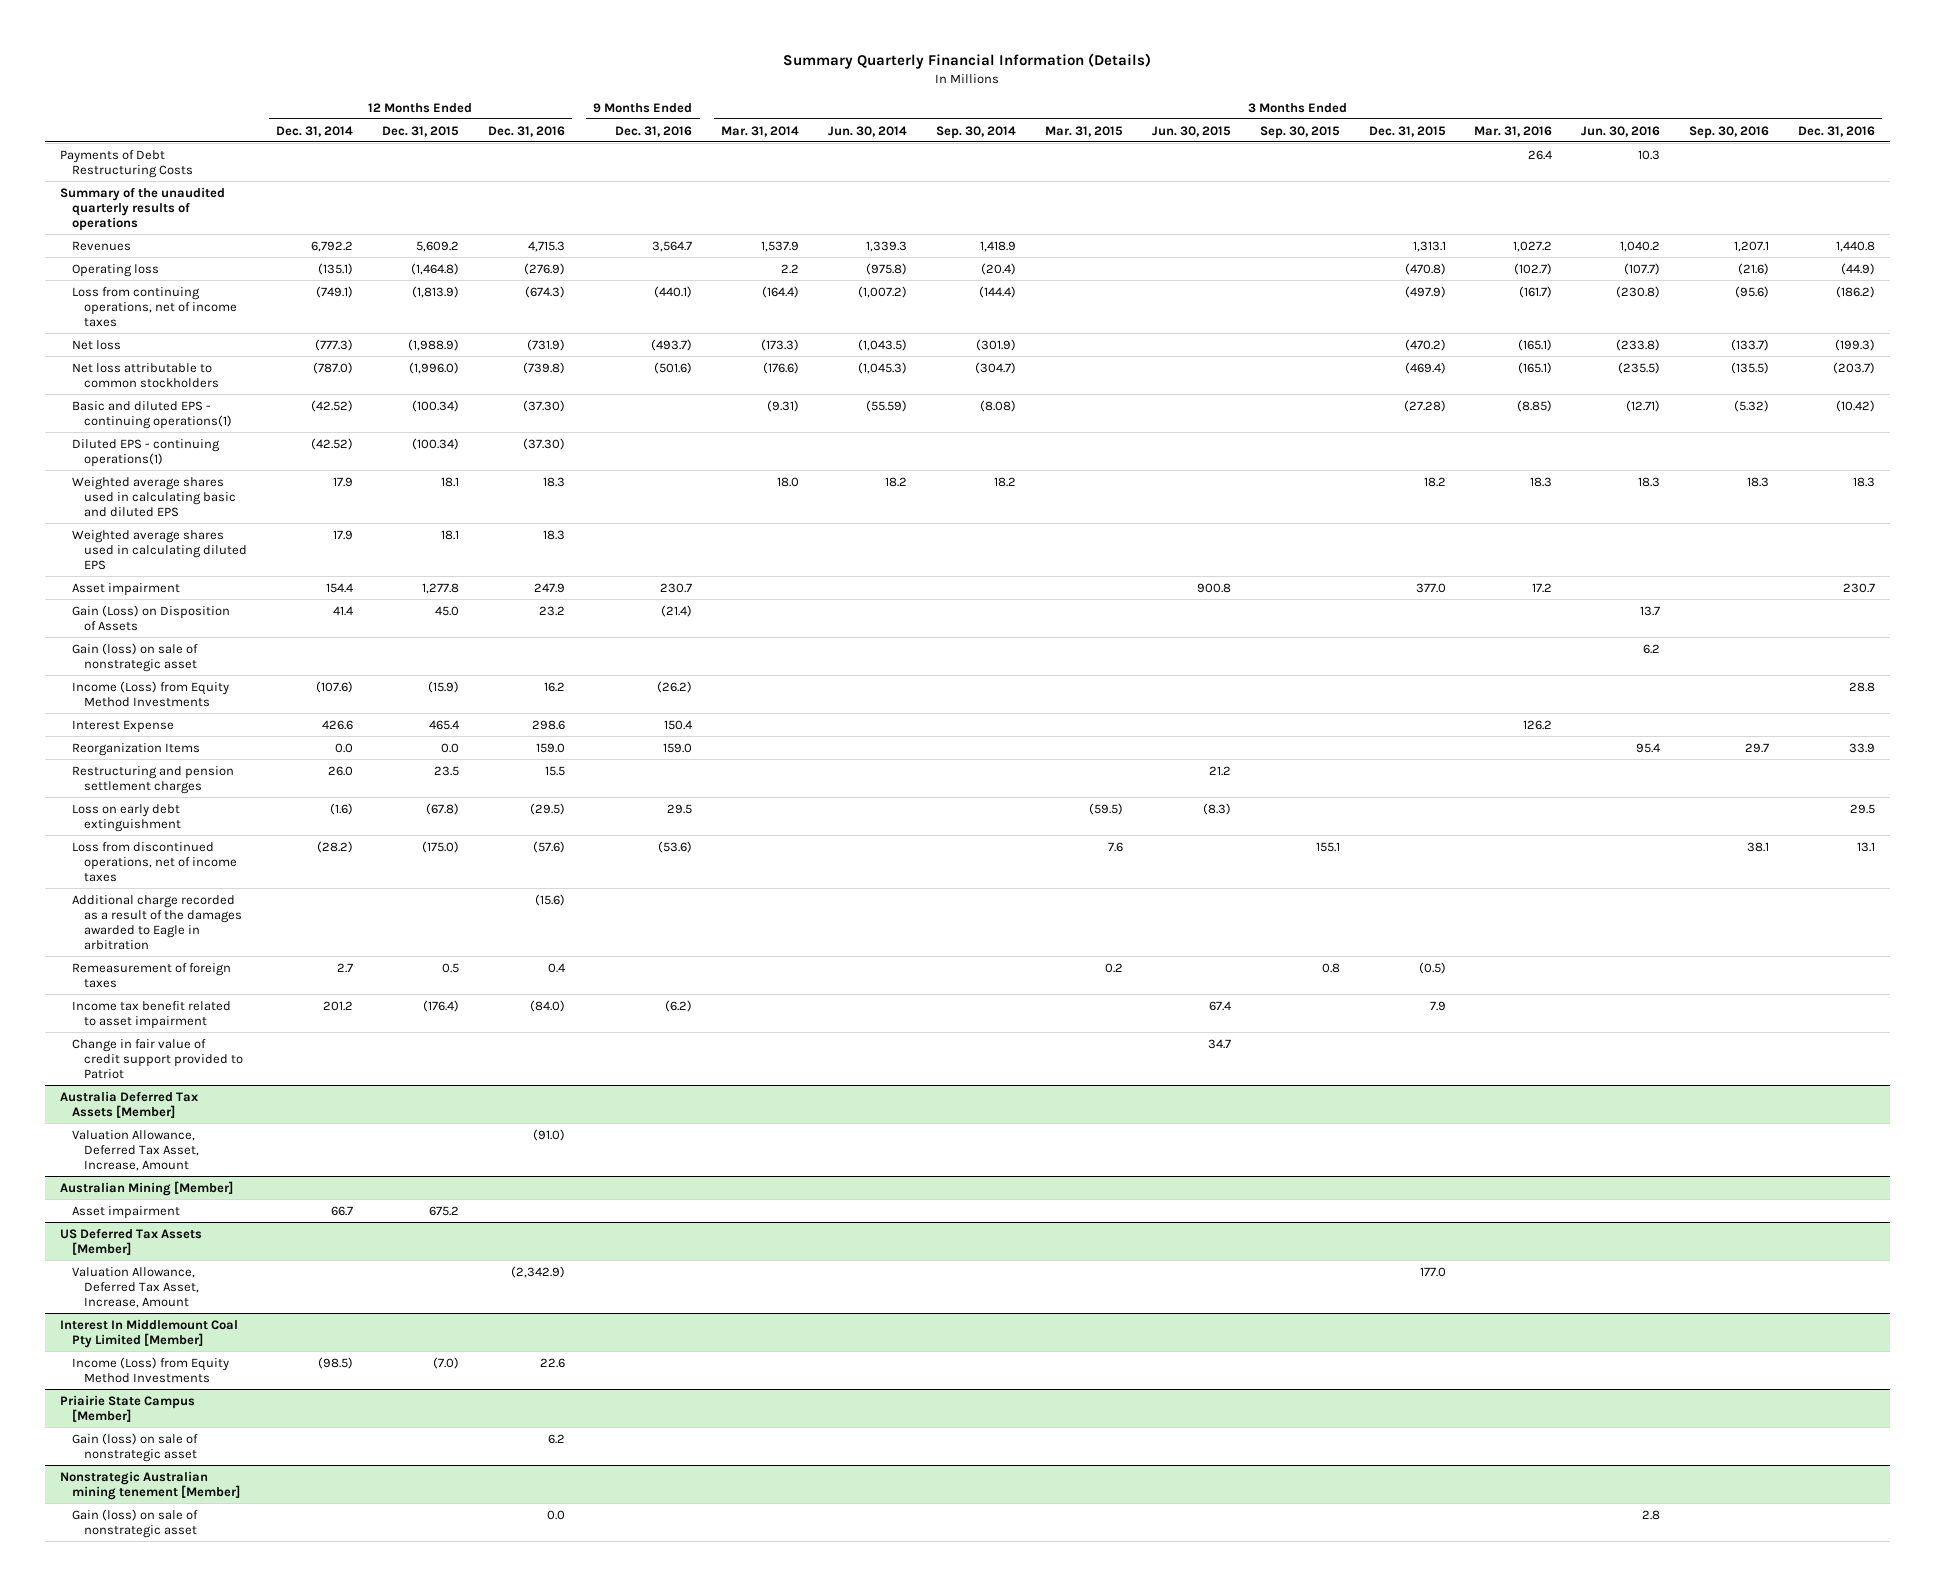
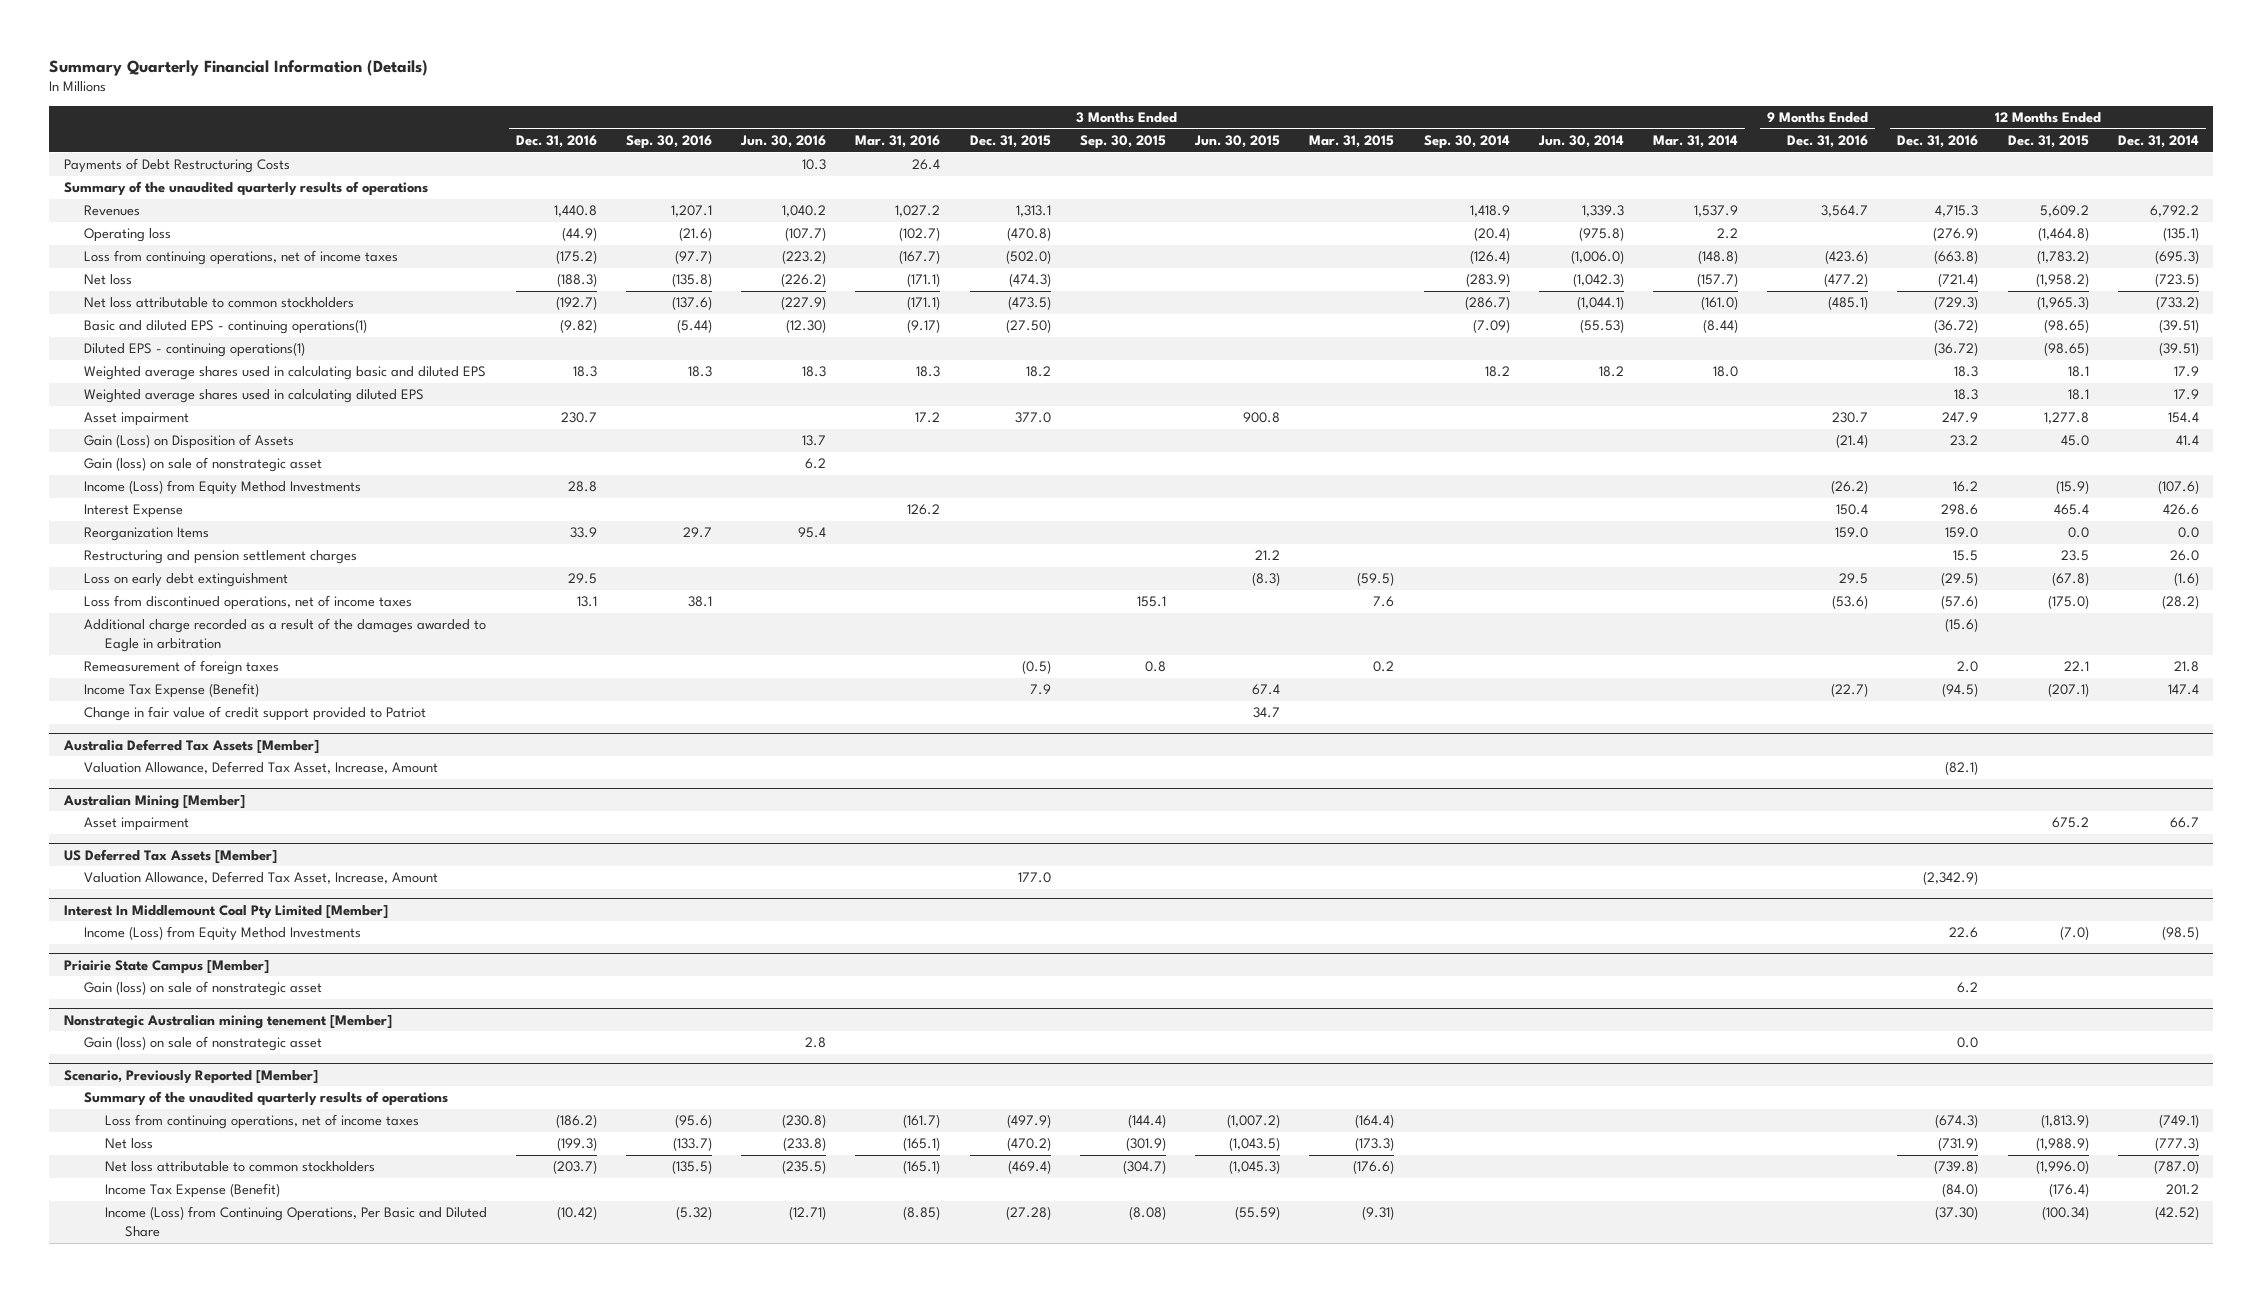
[315,285,353,298] (749.1) -> [2154,250,2199,265] (695.3)
[411,285,459,298] (1,813.9) -> [2036,250,2089,265] (1,783.2)
[524,285,565,298] (674.3) -> [1934,250,1979,265] (663.8)
[654,285,693,298] (440.1) -> [1825,250,1869,265] (423.6)
[762,285,800,298] (164.4) -> [1697,250,1738,265] (148.8)
[858,285,908,298] (1,007.2) -> [1570,250,1624,265] (1,006.0)
[979,285,1017,298] (144.4) -> [1469,250,1510,265] (126.4)
[1404,285,1446,298] (497.9) -> [1005,250,1051,265] (502.0)
[1519,285,1553,298] (161.7) -> [899,250,941,265] (167.7)
[1616,285,1661,298] (230.8) -> [782,250,827,265] (223.2)
[1735,285,1770,298] (95.6) -> [675,250,713,265] (97.7)
[1836,285,1876,298] (186.2) -> [555,250,597,265] (175.2)
[314,338,353,351] (777.3) -> [2154,273,2199,288] (723.5)
[407,338,459,351] (1,988.9) -> [2035,273,2089,288] (1,958.2)
[526,338,565,351] (731.9) -> [1938,273,1979,288] (721.4)
[651,338,693,351] (493.7) -> [1824,273,1869,288] (477.2)
[761,338,800,351] (173.3) -> [1696,273,1738,288] (157.7)
[858,338,908,351] (1,043.5) -> [1572,273,1624,288] (1,042.3)
[976,338,1017,351] (301.9) -> [1465,273,1510,288] (283.9)
[1404,338,1446,351] (470.2) -> [1008,273,1051,288] (474.3)
[1518,338,1553,351] (165.1) -> [907,273,941,288] (171.1)
[1616,338,1661,351] (233.8) -> [781,273,827,288] (226.2)
[1731,338,1770,351] (133.7) -> [672,273,713,288] (135.8)
[1835,338,1876,351] (199.3) -> [556,273,597,288] (188.3)
[312,361,353,374] (787.0) -> [2155,296,2199,311] (733.2)
[408,361,459,374] (1,996.0) -> [2036,296,2089,311] (1,965.3)
[522,361,565,374] (739.8) -> [1934,296,1979,311] (729.3)
[654,361,693,374] (501.6) -> [1828,296,1869,311] (485.1)
[763,361,800,374] (176.6) -> [1700,296,1738,311] (161.0)
[858,361,908,374] (1,045.3) -> [1576,296,1624,311] (1,044.1)
[975,361,1017,374] (304.7) -> [1464,296,1510,311] (286.7)
[1404,361,1446,374] (469.4) -> [1007,296,1051,311] (473.5)
[1518,361,1553,374] (165.1) -> [907,296,941,311] (171.1)
[1618,361,1661,374] (235.5) -> [781,296,827,311] (227.9)
[1731,361,1770,374] (135.5) -> [672,296,713,311] (137.6)
[1833,361,1876,374] (203.7) -> [555,296,597,311] (192.7)
[310,399,353,412] (42.52) -> [2158,319,2199,334] (39.51)
[411,399,459,412] (100.34) -> [2043,319,2089,334] (98.65)
[522,399,565,412] (37.30) -> [1934,319,1979,334] (36.72)
[767,399,800,412] (9.31) -> [1702,319,1738,334] (8.44)
[866,399,908,412] (55.59) -> [1579,319,1624,334] (55.53)
[980,399,1017,412] (8.08) -> [1472,319,1510,334] (7.09)
[1403,399,1446,412] (27.28) -> [1005,319,1051,334] (27.50)
[1517,399,1553,412] (8.85) -> [907,319,941,334] (9.17)
[1626,399,1661,412] (12.71) -> [786,319,827,334] (12.30)
[1734,399,1770,412] (5.32) -> [677,319,713,334] (5.44)
[1836,399,1876,412] (10.42) -> [559,319,597,334] (9.82)
[310,437,353,450] (42.52) -> [2158,342,2199,357] (39.51)
[411,437,459,450] (100.34) -> [2043,342,2089,357] (98.65)
[522,437,565,450] (37.30) -> [1934,342,1979,357] (36.72)
[336,962,353,973] 2.7 -> [2173,661,2199,673] 21.8
[441,962,459,973] 0.5 -> [2063,661,2089,673] 22.1
[547,962,565,973] 0.4 -> [1957,661,1979,673] 2.0
[71,1000,231,1029] Income tax benefit related to asset impairment -> [84,683,260,699] Income Tax Expense (Benefit)
[322,1000,353,1011] 201.2 -> [2167,684,2199,696] 147.4
[422,999,459,1012] (176.4) -> [2047,683,2089,698] (207.1)
[529,999,565,1012] (84.0) -> [1942,683,1979,698] (94.5)
[665,999,693,1012] (6.2) -> [1831,683,1869,698] (22.7)
[532,1128,565,1141] (91.0) -> [1945,761,1979,776] (82.1)
none -> [63,1069,318,1084] Scenario, Previously Reported [Member]
none -> [84,1091,449,1107] Summary of the unaudited quarterly results of operations
none -> [104,1114,419,1130] Loss from continuing operations, net of income taxes
none -> [104,1138,153,1150] Net loss
none -> [104,1161,375,1173] Net loss attributable to common stockholders
none -> [104,1183,280,1199] Income Tax Expense (Benefit)
none -> [104,1206,487,1238] Income (Loss) from Continuing Operations, Per Basic and Diluted Share

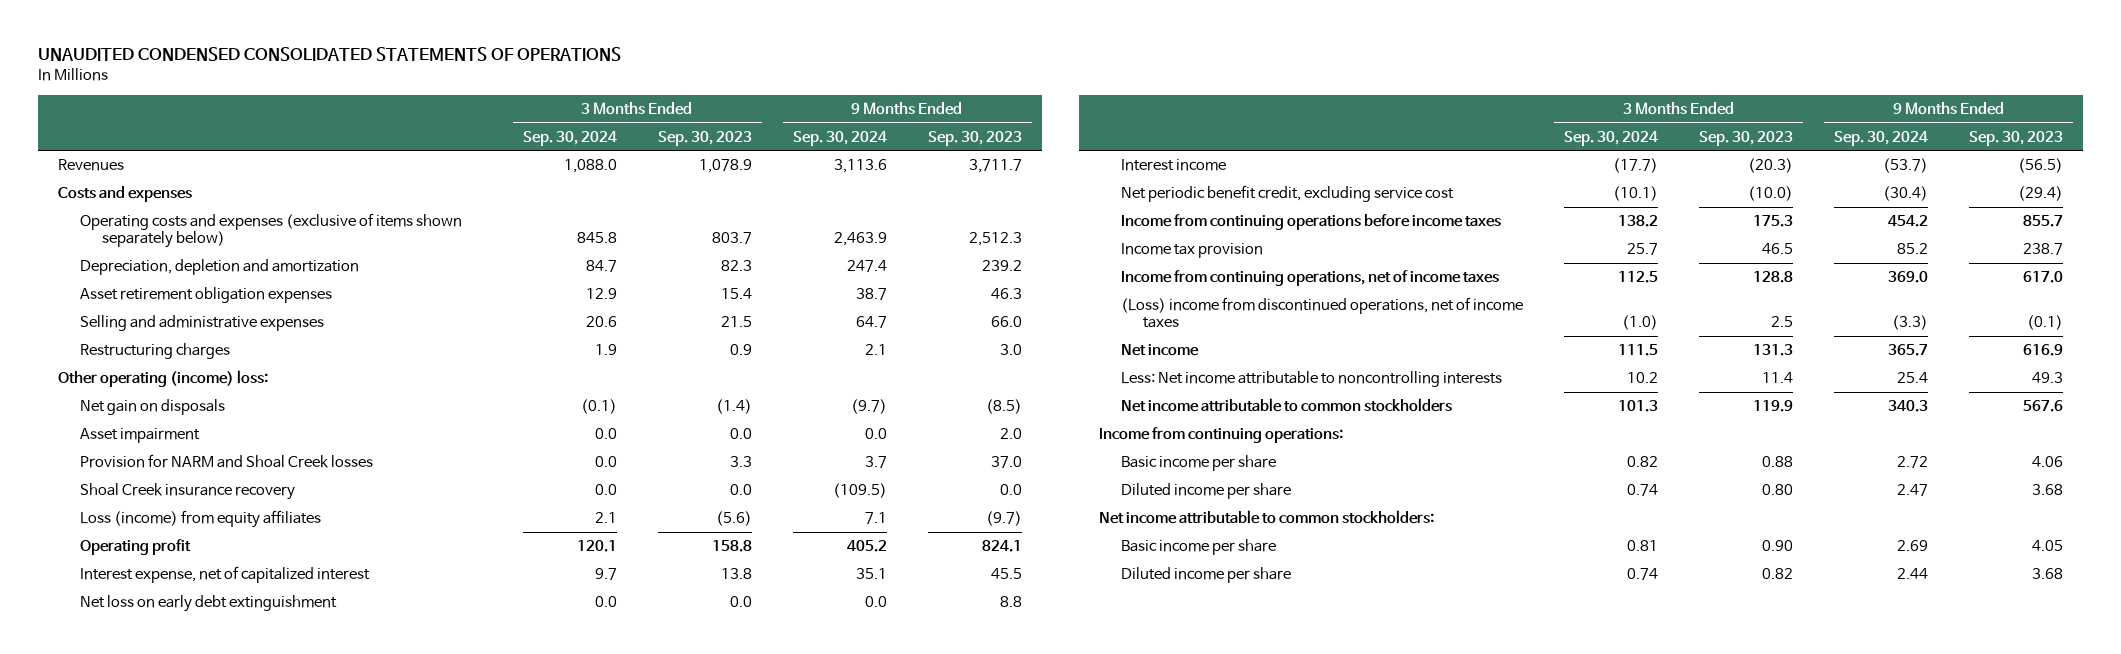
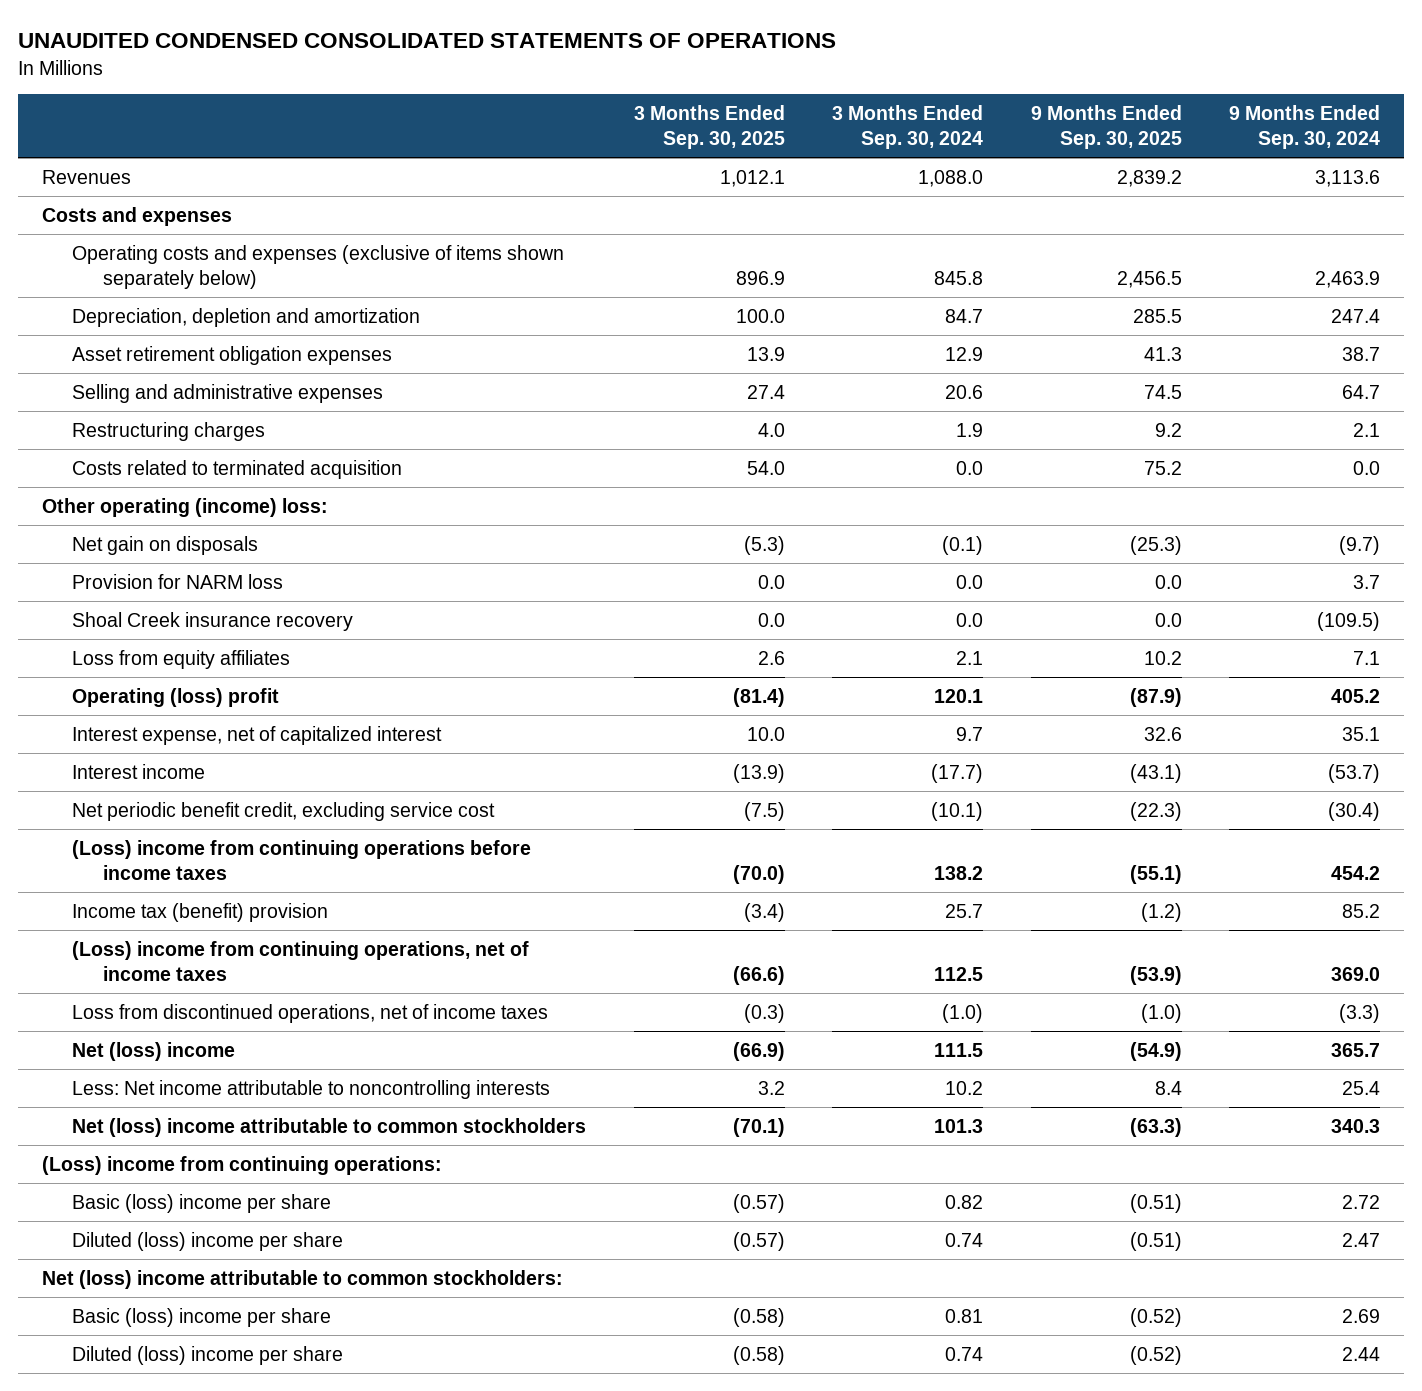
[657,130,752,146] Sep. 30, 2023 -> none
[927,130,1022,146] Sep. 30, 2023 -> none
none -> [633,105,785,149] 3 Months Ended Sep. 30, 2025
none -> [1030,105,1182,149] 9 Months Ended Sep. 30, 2025
none -> [72,459,403,479] Costs related to terminated acquisition
[80,428,201,444] Asset impairment -> none
[80,454,374,469] Provision for NARM and Shoal Creek losses -> [72,573,284,589] Provision for NARM loss
[80,510,322,529] Loss (income) from equity affiliates -> [72,649,291,669] Loss from equity affiliates
[80,539,192,556] Operating profit -> [72,687,280,707] Operating (loss) profit
[80,595,338,613] Net loss on early debt extinguishment -> none
[1121,214,1502,231] Income from continuing operations before income taxes -> [72,839,532,880] (Loss) income from continuing operations before income taxes
[1121,243,1264,259] Income tax provision -> [72,902,329,922] Income tax (benefit) provision
[1121,270,1500,287] Income from continuing operations, net of income taxes -> [72,940,530,981] (Loss) income from continuing operations, net of income taxes
[1121,297,1524,329] (Loss) income from discontinued operations, net of income taxes -> [72,1003,549,1023] Loss from discontinued operations, net of income taxes
[1121,344,1200,357] Net income -> [72,1041,236,1061] Net (loss) income
[1121,398,1453,413] Net income attributable to common stockholders -> [72,1117,587,1137] Net (loss) income attributable to common stockholders
[1099,427,1344,444] Income from continuing operations: -> [41,1155,442,1175] (Loss) income from continuing operations:
[1121,455,1277,472] Basic income per share -> [72,1193,332,1213] Basic (loss) income per share
[1121,483,1292,500] Diluted income per share -> [72,1231,344,1251] Diluted (loss) income per share
[1099,510,1435,525] Net income attributable to common stockholders: -> [41,1269,563,1289] Net (loss) income attributable to common stockholders:
[1121,539,1277,556] Basic income per share -> [72,1307,332,1327] Basic (loss) income per share
[1121,567,1292,584] Diluted income per share -> [72,1345,344,1365] Diluted (loss) income per share

